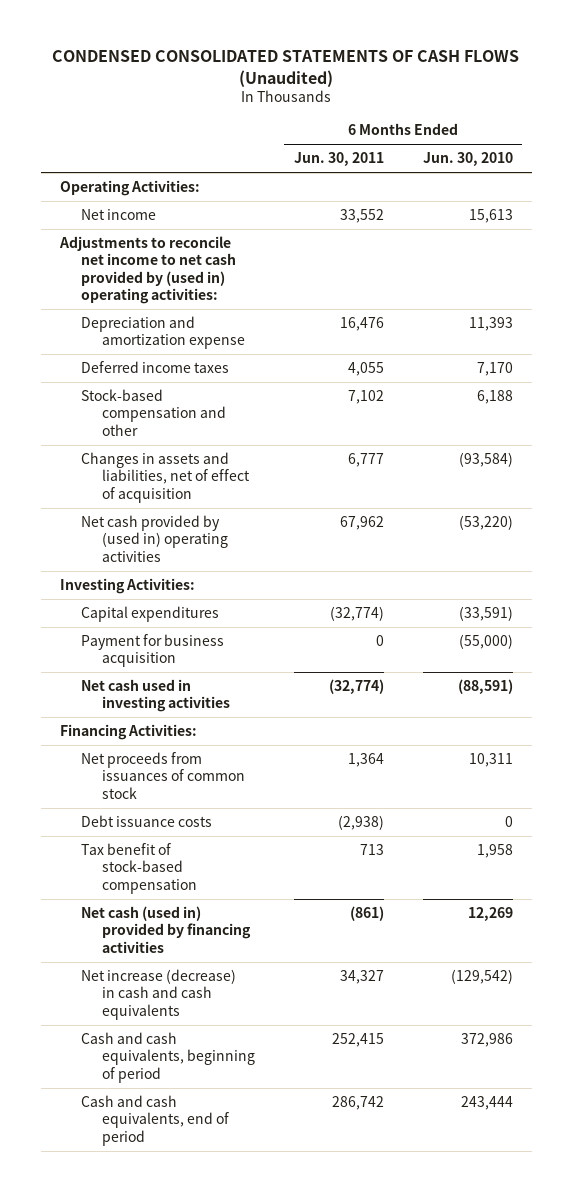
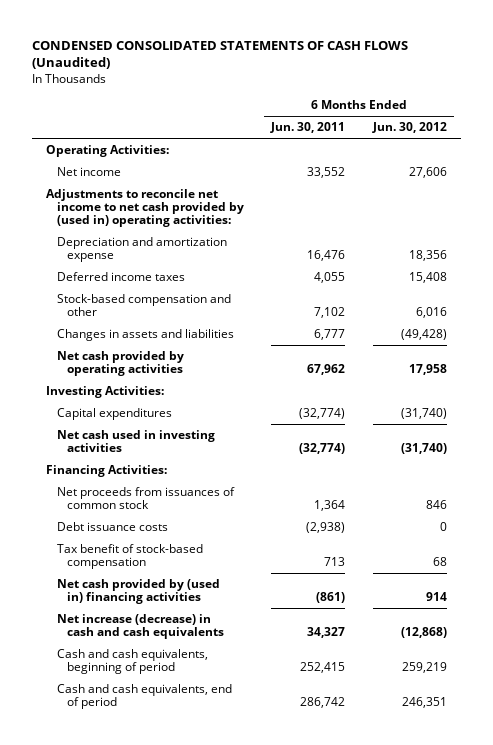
[422,152,513,167] Jun. 30, 2010 -> none
none -> [372,122,448,134] Jun. 30, 2012
[80,452,250,503] Changes in assets and liabilities, net of effect of acquisition -> [56,329,234,342] Changes in assets and liabilities
[80,515,228,562] Net cash provided by (used in) operating activities -> [56,351,184,377] Net cash provided by operating activities
[80,634,224,668] Payment for business acquisition -> none
[80,906,251,953] Net cash (used in) provided by financing activities -> [56,579,220,605] Net cash provided by (used in) financing activities

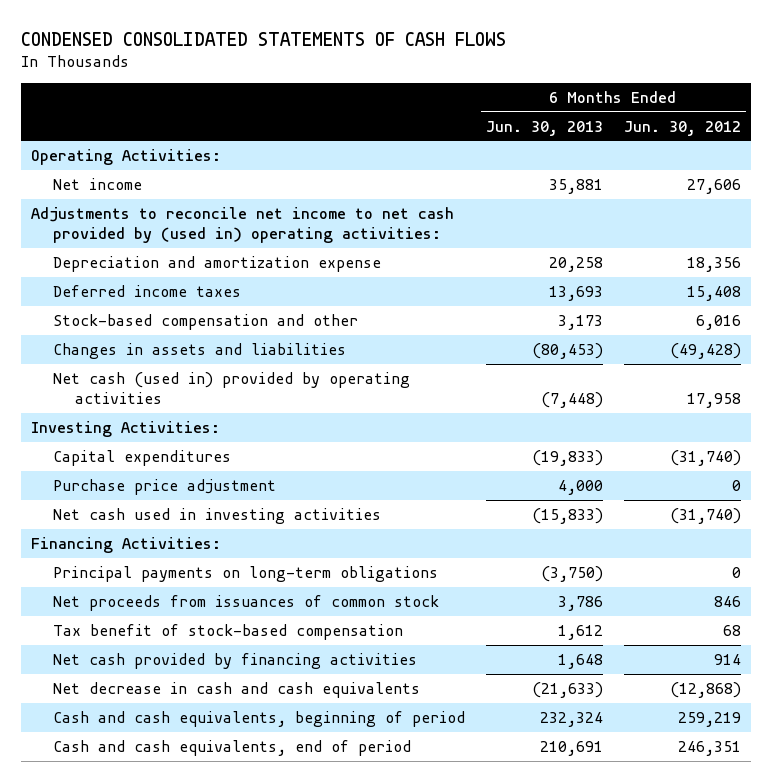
[32,40,409,70] CONDENSED CONSOLIDATED STATEMENTS OF CASH FLOWS (Unaudited) -> [20,31,506,46] CONDENSED CONSOLIDATED STATEMENTS OF CASH FLOWS
[270,122,346,134] Jun. 30, 2011 -> none
none -> [485,120,603,136] Jun. 30, 2013
[56,351,184,377] Net cash provided by operating activities -> [53,371,411,405] Net cash (used in) provided by operating activities
none -> [53,478,277,495] Purchase price adjustment
none -> [53,565,439,582] Principal payments on long-term obligations
[56,522,168,532] Debt issuance costs -> none
[56,579,220,605] Net cash provided by (used in) financing activities -> [53,652,418,669] Net cash provided by financing activities
[56,614,225,640] Net increase (decrease) in cash and cash equivalents -> [53,681,421,698] Net decrease in cash and cash equivalents

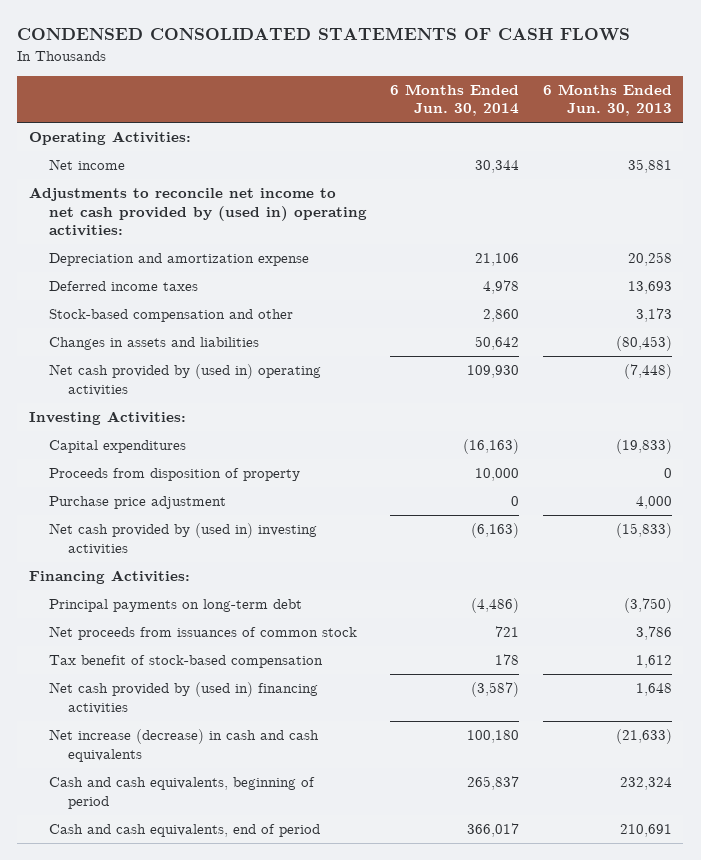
[623,120,741,136] Jun. 30, 2012 -> none
none -> [390,83,520,117] 6 Months Ended Jun. 30, 2014
[53,371,411,405] Net cash (used in) provided by operating activities -> [48,364,321,396] Net cash provided by (used in) operating activities
none -> [48,468,300,482] Proceeds from disposition of property
[53,507,382,524] Net cash used in investing activities -> [48,523,317,555] Net cash provided by (used in) investing activities
[53,565,439,582] Principal payments on long-term obligations -> [48,599,302,613] Principal payments on long-term debt
[53,652,418,669] Net cash provided by financing activities -> [48,682,318,714] Net cash provided by (used in) financing activities
[53,681,421,698] Net decrease in cash and cash equivalents -> [48,729,319,762] Net increase (decrease) in cash and cash equivalents

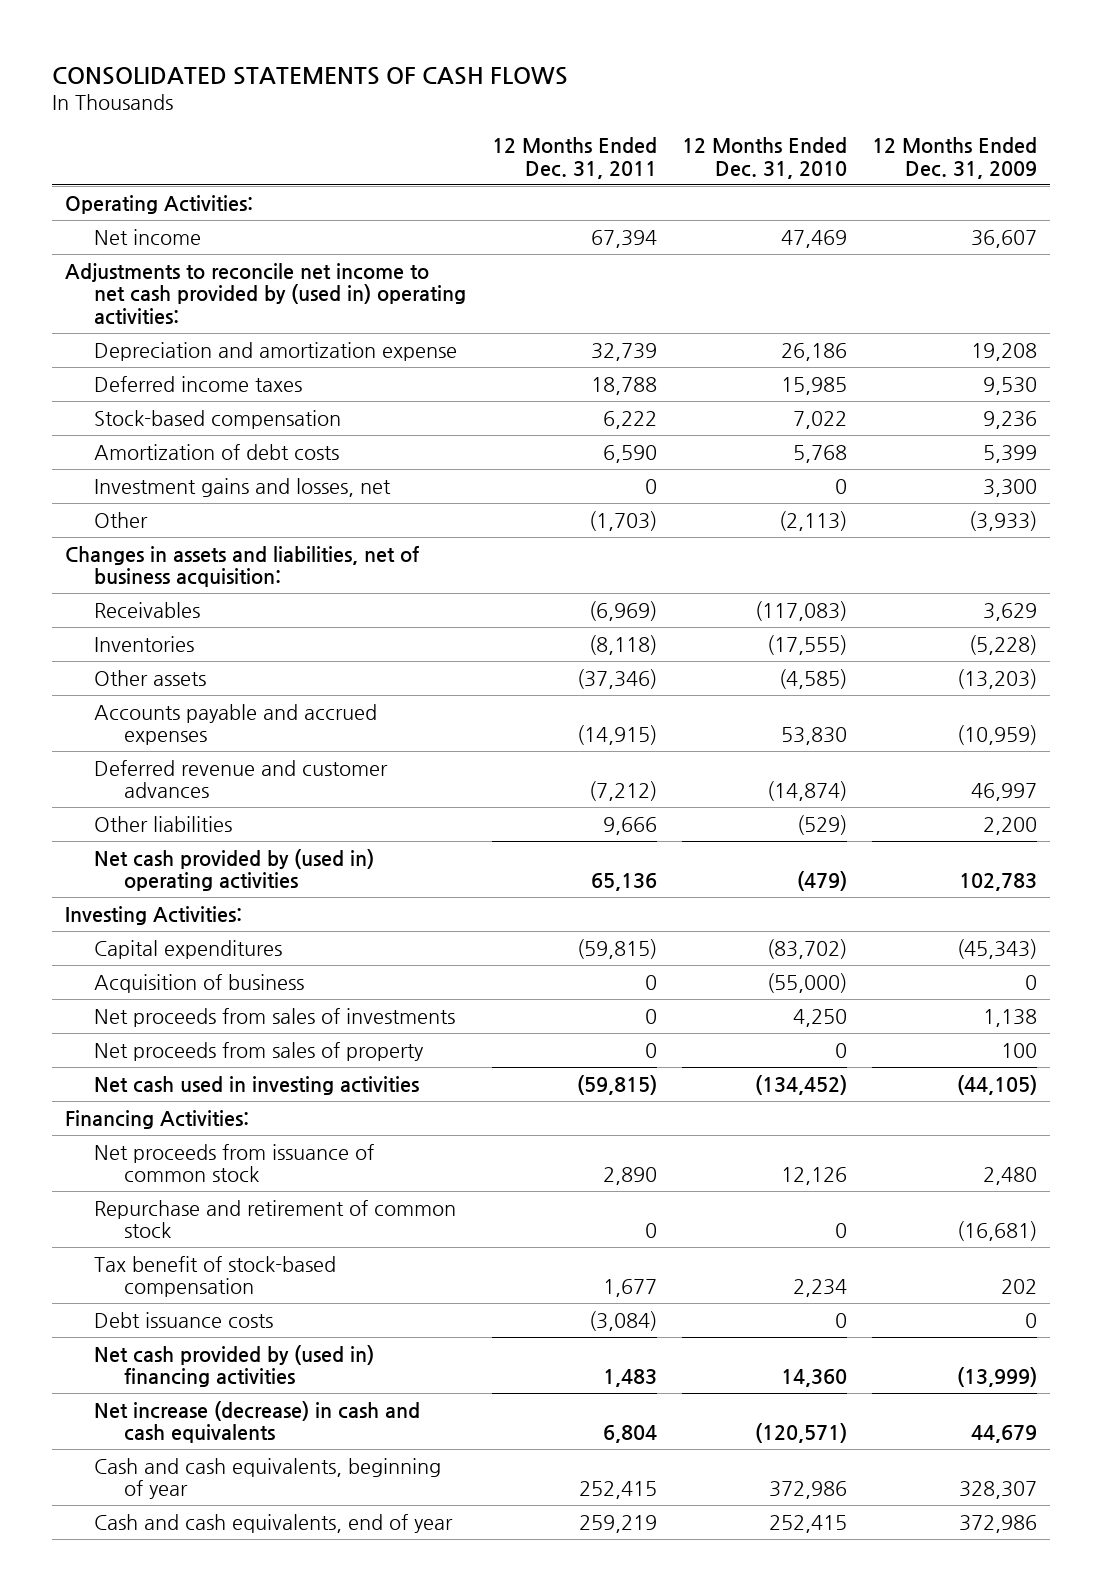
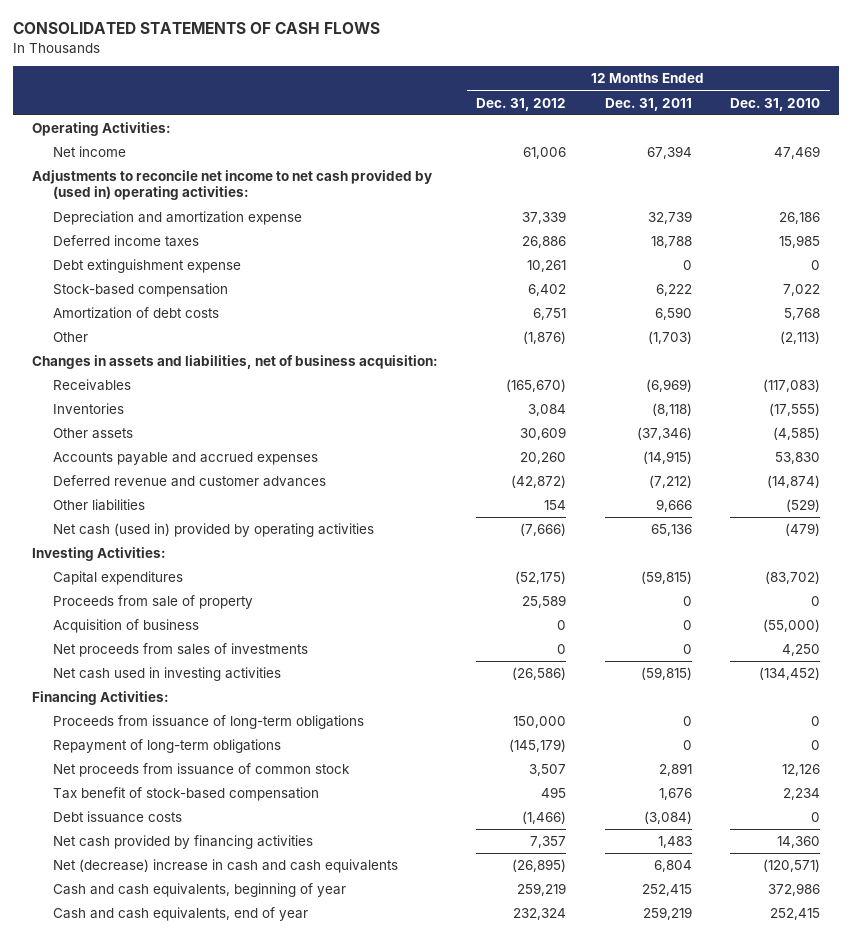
[872,137,1038,179] 12 Months Ended Dec. 31, 2009 -> none
none -> [476,97,567,111] Dec. 31, 2012
none -> [52,259,241,274] Debt extinguishment expense
[94,477,392,497] Investment gains and losses, net -> none
[94,848,375,892] Net cash provided by (used in) operating activities -> [52,523,374,538] Net cash (used in) provided by operating activities
none -> [52,595,253,610] Proceeds from sale of property
[94,1041,425,1061] Net proceeds from sales of property -> none
[94,1199,457,1239] Repurchase and retirement of common stock -> none
none -> [52,715,364,730] Proceeds from issuance of long-term obligations
none -> [52,739,281,754] Repayment of long-term obligations
[602,1167,657,1186] 2,890 -> [658,763,692,777] 2,891
[602,1279,657,1298] 1,677 -> [658,788,692,801] 1,676
[94,1344,375,1388] Net cash provided by (used in) financing activities -> [52,835,313,850] Net cash provided by financing activities
[94,1400,421,1444] Net increase (decrease) in cash and cash equivalents -> [52,859,398,874] Net (decrease) increase in cash and cash equivalents

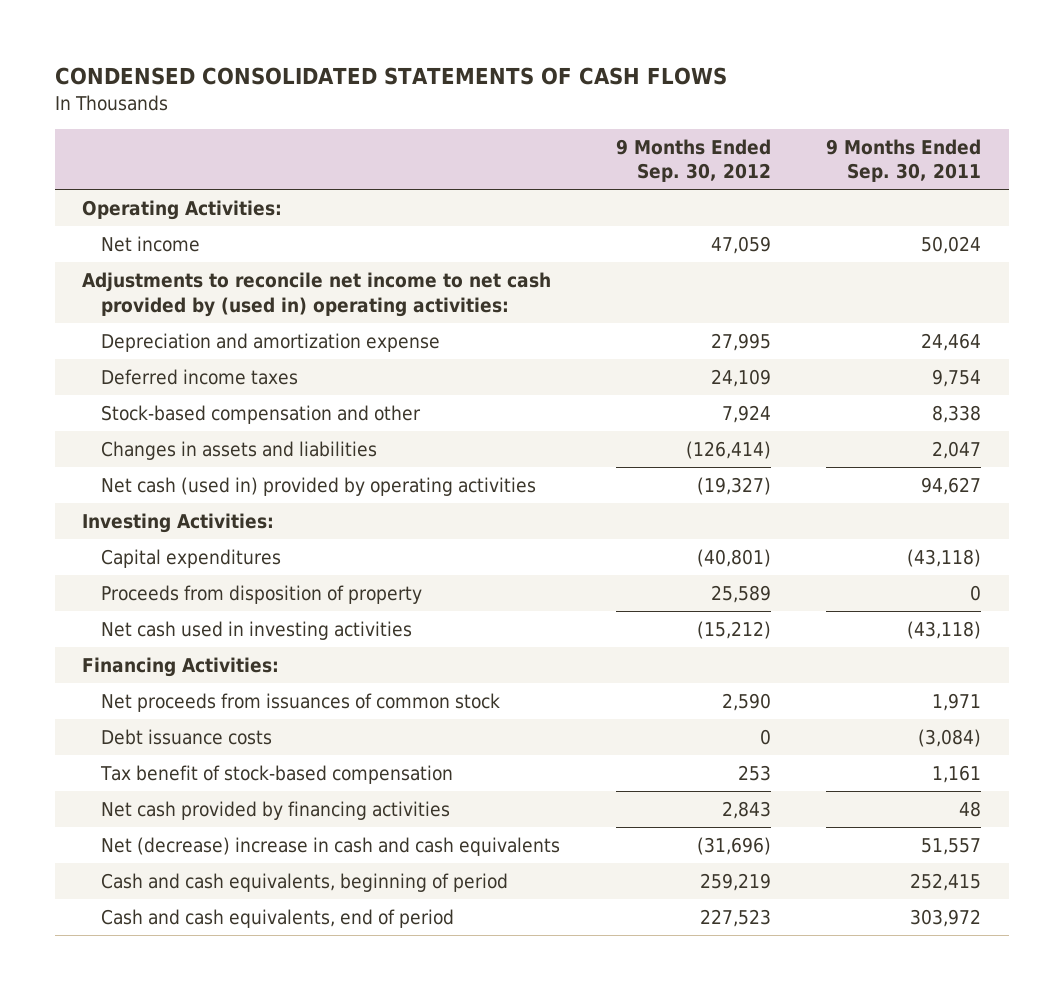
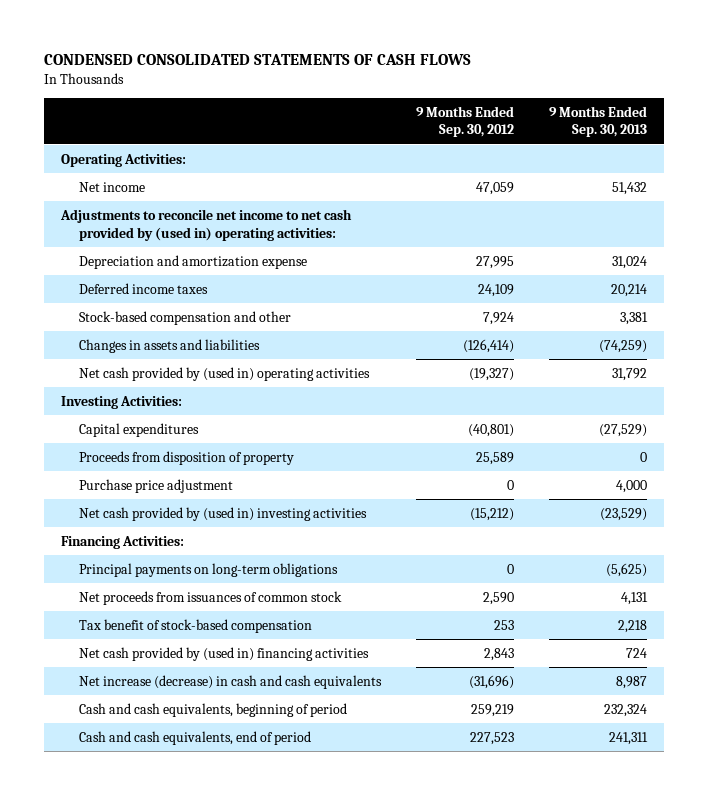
[826,138,982,183] 9 Months Ended Sep. 30, 2011 -> none
none -> [548,105,647,138] 9 Months Ended Sep. 30, 2013
[101,476,537,496] Net cash (used in) provided by operating activities -> [79,366,371,381] Net cash provided by (used in) operating activities
none -> [79,478,234,493] Purchase price adjustment
[101,620,413,640] Net cash used in investing activities -> [79,506,368,521] Net cash provided by (used in) investing activities
none -> [79,562,339,577] Principal payments on long-term obligations
[101,728,273,745] Debt issuance costs -> none
[101,800,451,820] Net cash provided by financing activities -> [79,646,370,661] Net cash provided by (used in) financing activities
[101,836,561,856] Net (decrease) increase in cash and cash equivalents -> [79,674,383,689] Net increase (decrease) in cash and cash equivalents

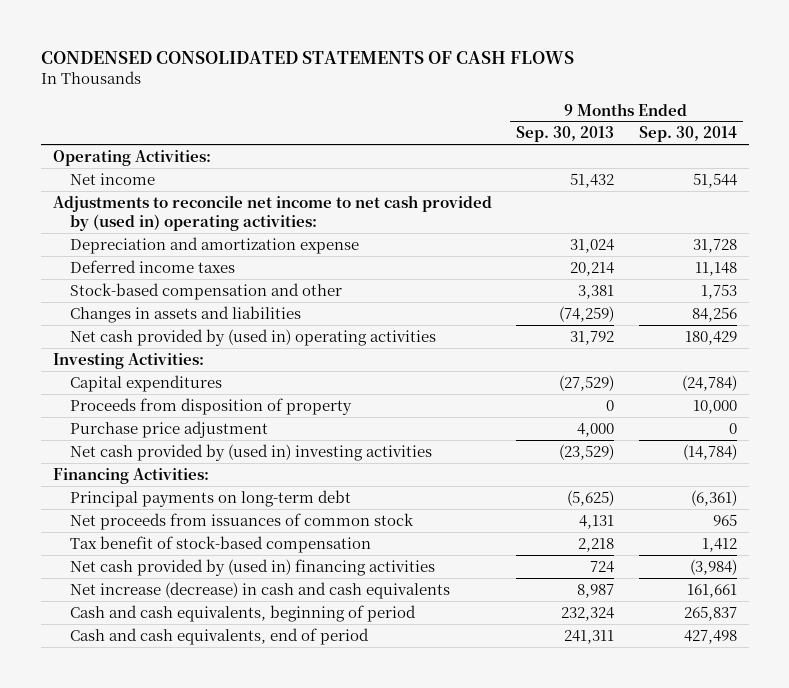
[416,105,515,138] 9 Months Ended Sep. 30, 2012 -> none
none -> [638,126,737,143] Sep. 30, 2014
[79,562,339,577] Principal payments on long-term obligations -> [69,489,351,507] Principal payments on long-term debt

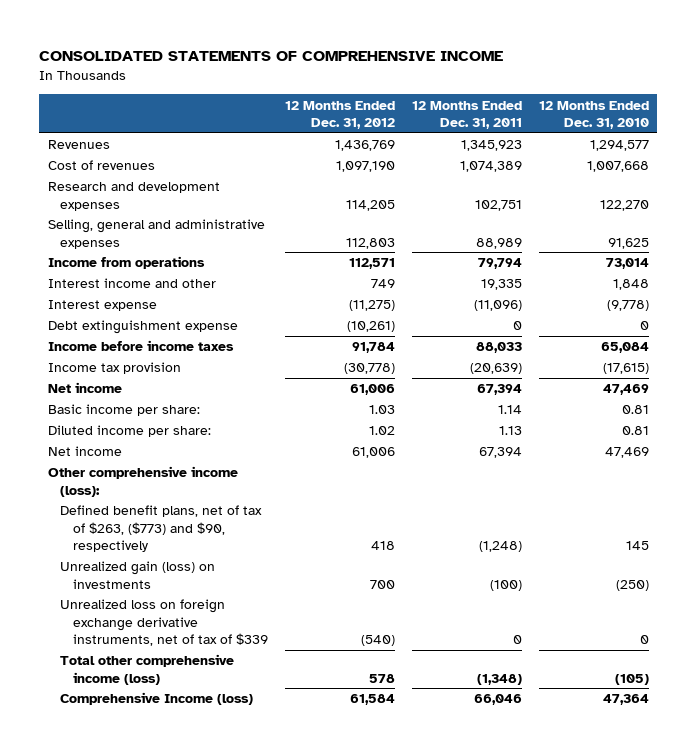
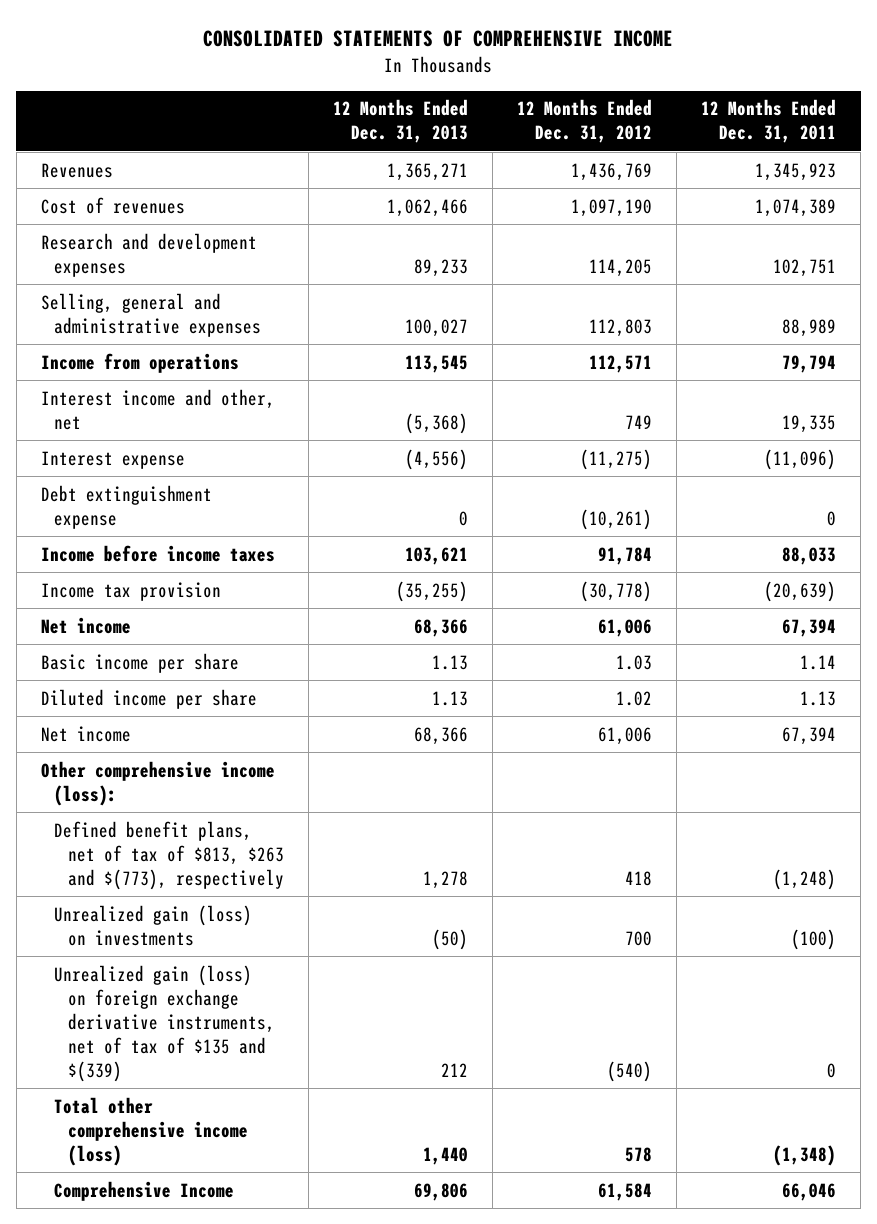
[538,100,649,130] 12 Months Ended Dec. 31, 2010 -> none
none -> [332,99,468,144] 12 Months Ended Dec. 31, 2013
[47,278,216,289] Interest income and other -> [40,388,275,430] Interest income and other, net
[47,404,200,417] Basic income per share: -> [40,652,239,673] Basic income per share
[47,425,211,438] Diluted income per share: -> [40,688,257,709] Diluted income per share
[60,505,263,552] Defined benefit plans, net of tax of $263, ($773) and $90, respectively -> [54,820,284,890] Defined benefit plans, net of tax of $813, $263 and $(773), respectively
[60,599,269,646] Unrealized loss on foreign exchange derivative instruments, net of tax of $339 -> [54,964,275,1082] Unrealized gain (loss) on foreign exchange derivative instruments, net of tax of $135 and $(339)
[60,692,254,706] Comprehensive Income (loss) -> [54,1180,235,1201] Comprehensive Income

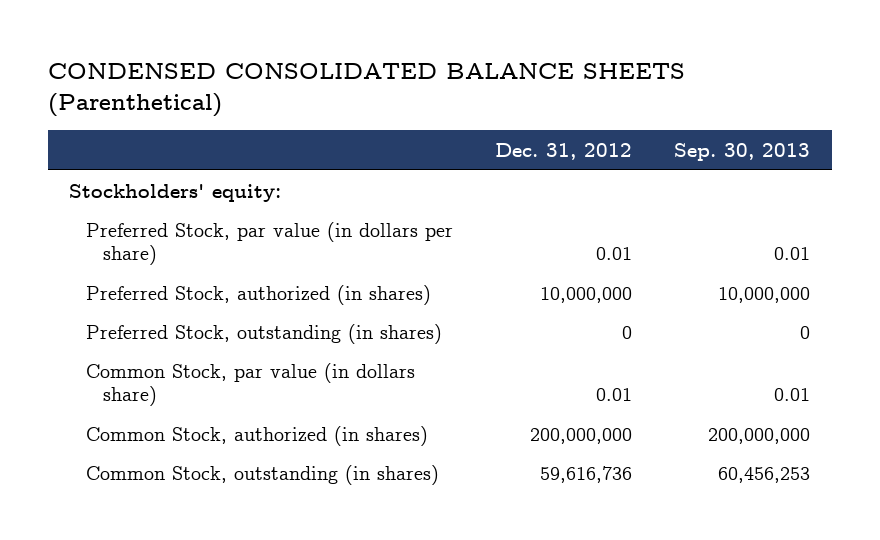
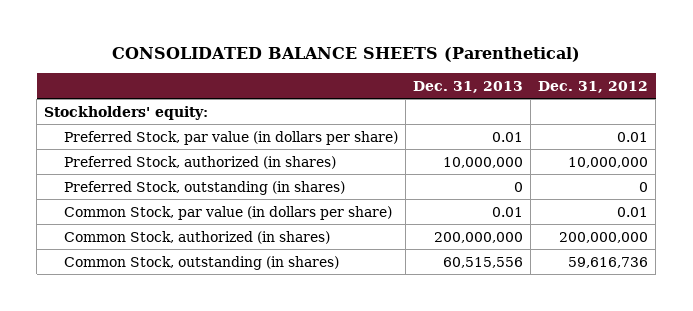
[48,63,686,118] CONDENSED CONSOLIDATED BALANCE SHEETS (Parenthetical) -> [112,46,581,62] CONSOLIDATED BALANCE SHEETS (Parenthetical)
[674,143,811,162] Sep. 30, 2013 -> none
none -> [413,80,524,93] Dec. 31, 2013
[86,362,416,407] Common Stock, par value (in dollars share) -> [64,205,393,220] Common Stock, par value (in dollars per share)

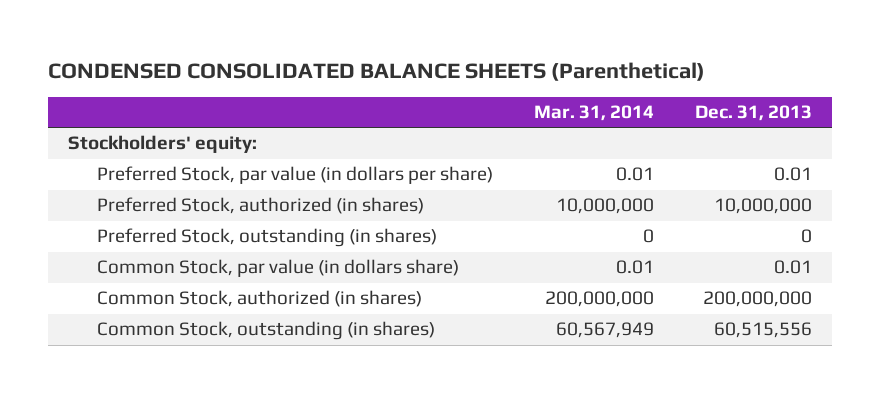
[112,46,581,62] CONSOLIDATED BALANCE SHEETS (Parenthetical) -> [48,61,706,81] CONDENSED CONSOLIDATED BALANCE SHEETS (Parenthetical)
[538,80,649,93] Dec. 31, 2012 -> none
none -> [533,105,654,122] Mar. 31, 2014
[64,205,393,220] Common Stock, par value (in dollars per share) -> [97,259,460,278] Common Stock, par value (in dollars share)

